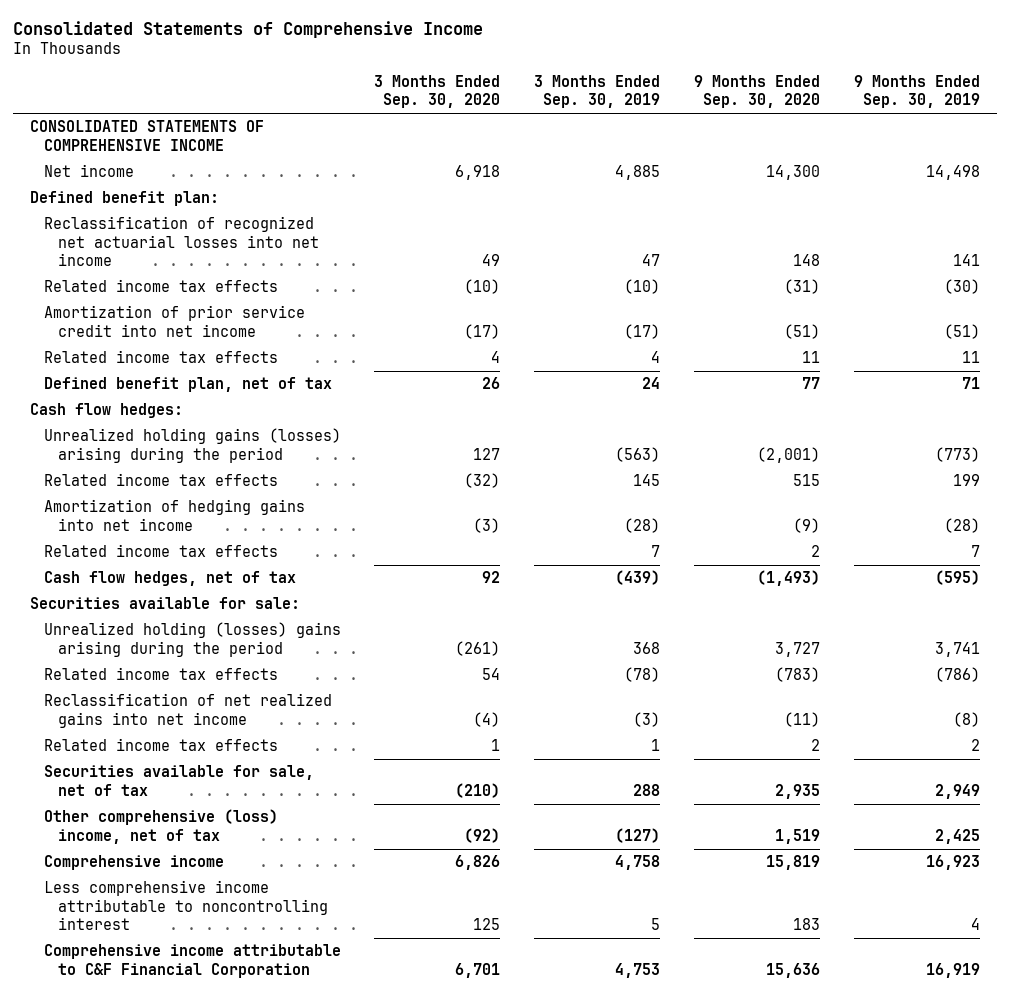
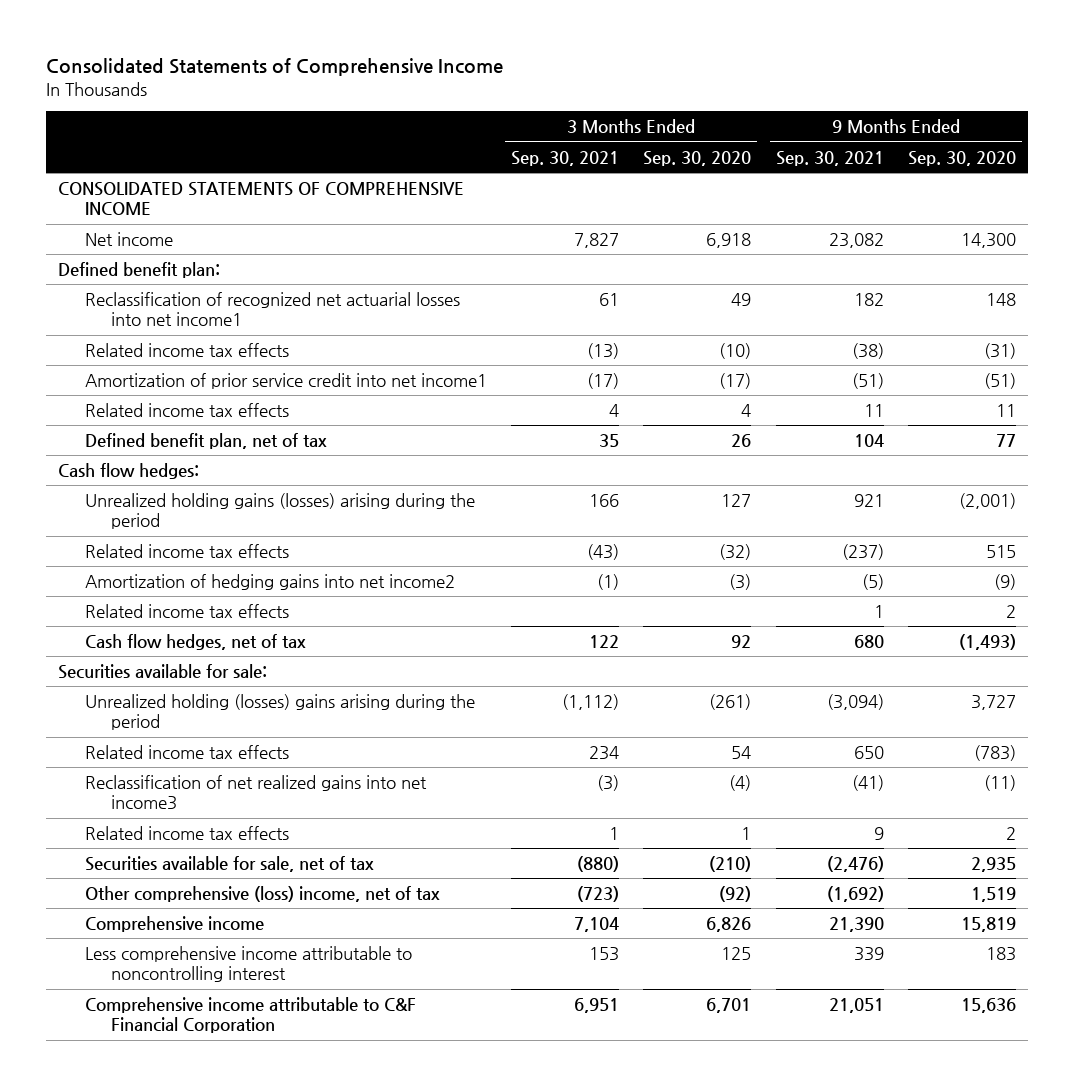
[534,75,661,109] 3 Months Ended Sep. 30, 2019 -> none
[853,75,980,109] 9 Months Ended Sep. 30, 2019 -> none
none -> [510,150,619,166] Sep. 30, 2021
none -> [775,150,884,166] Sep. 30, 2021
[43,216,319,266] Reclassification of recognized net actuarial losses into net income -> [84,292,460,327] Reclassification of recognized net actuarial losses into net income1
[43,305,305,337] Amortization of prior service credit into net income -> [84,373,487,390] Amortization of prior service credit into net income1
[43,499,305,531] Amortization of hedging gains into net income -> [84,574,455,591] Amortization of hedging gains into net income2
[43,693,332,728] Reclassification of net realized gains into net income -> [84,775,427,811] Reclassification of net realized gains into net income3

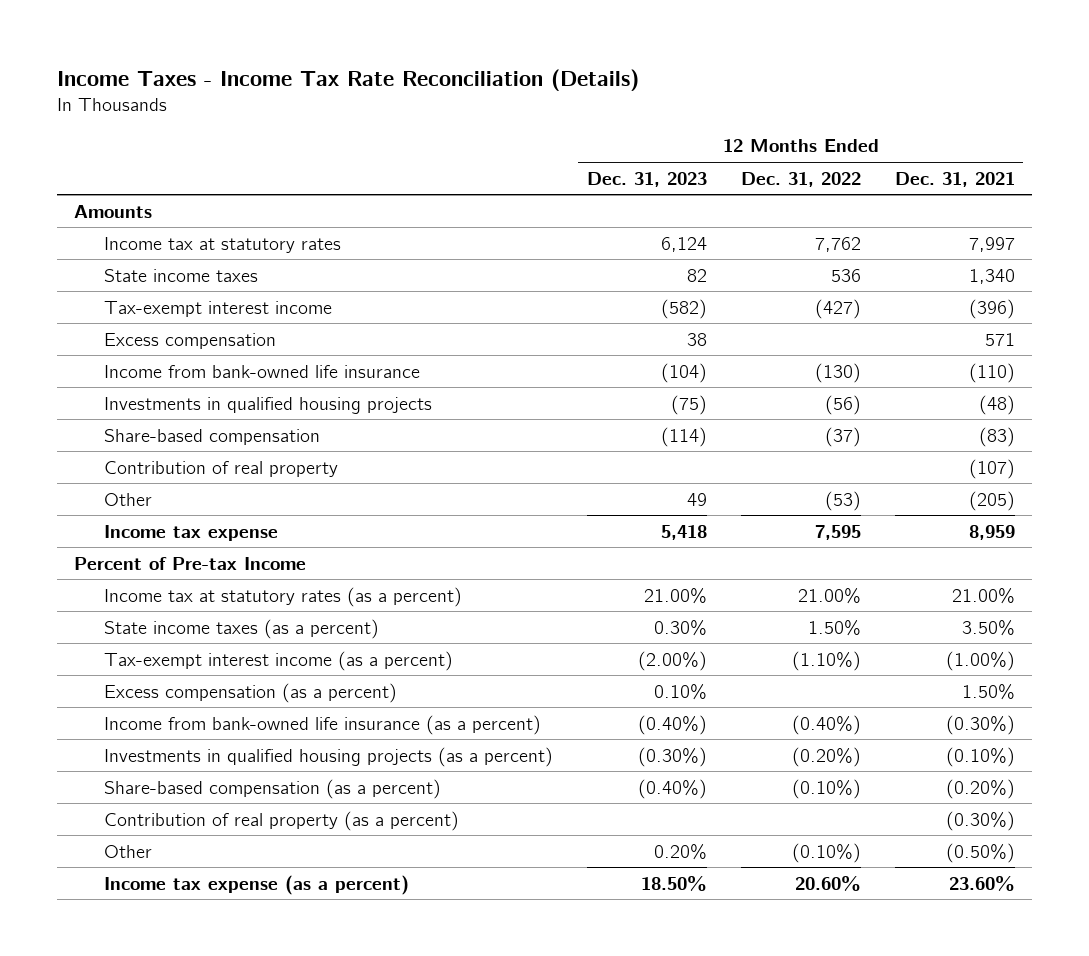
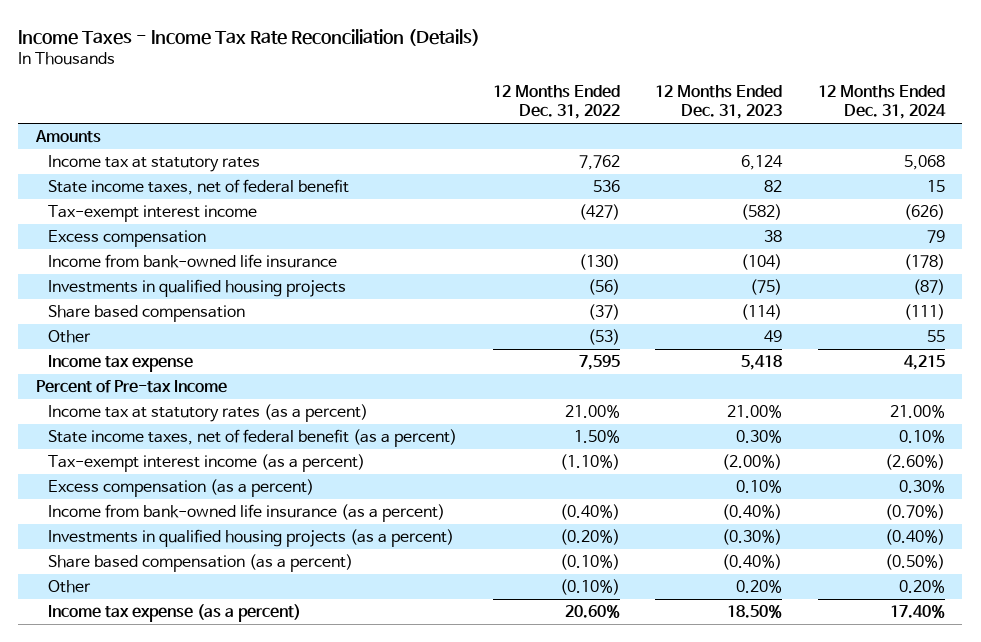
[894,171,1015,187] Dec. 31, 2021 -> none
none -> [817,85,946,120] 12 Months Ended Dec. 31, 2024
[103,268,258,282] State income taxes -> [48,178,350,195] State income taxes, net of federal benefit
[103,460,338,477] Contribution of real property -> none
[103,428,320,445] Share-based compensation -> [48,304,246,322] Share based compensation
[103,618,379,639] State income taxes (as a percent) -> [48,428,458,447] State income taxes, net of federal benefit (as a percent)
[103,810,459,831] Contribution of real property (as a percent) -> none
[103,778,441,799] Share-based compensation (as a percent) -> [48,553,354,572] Share based compensation (as a percent)

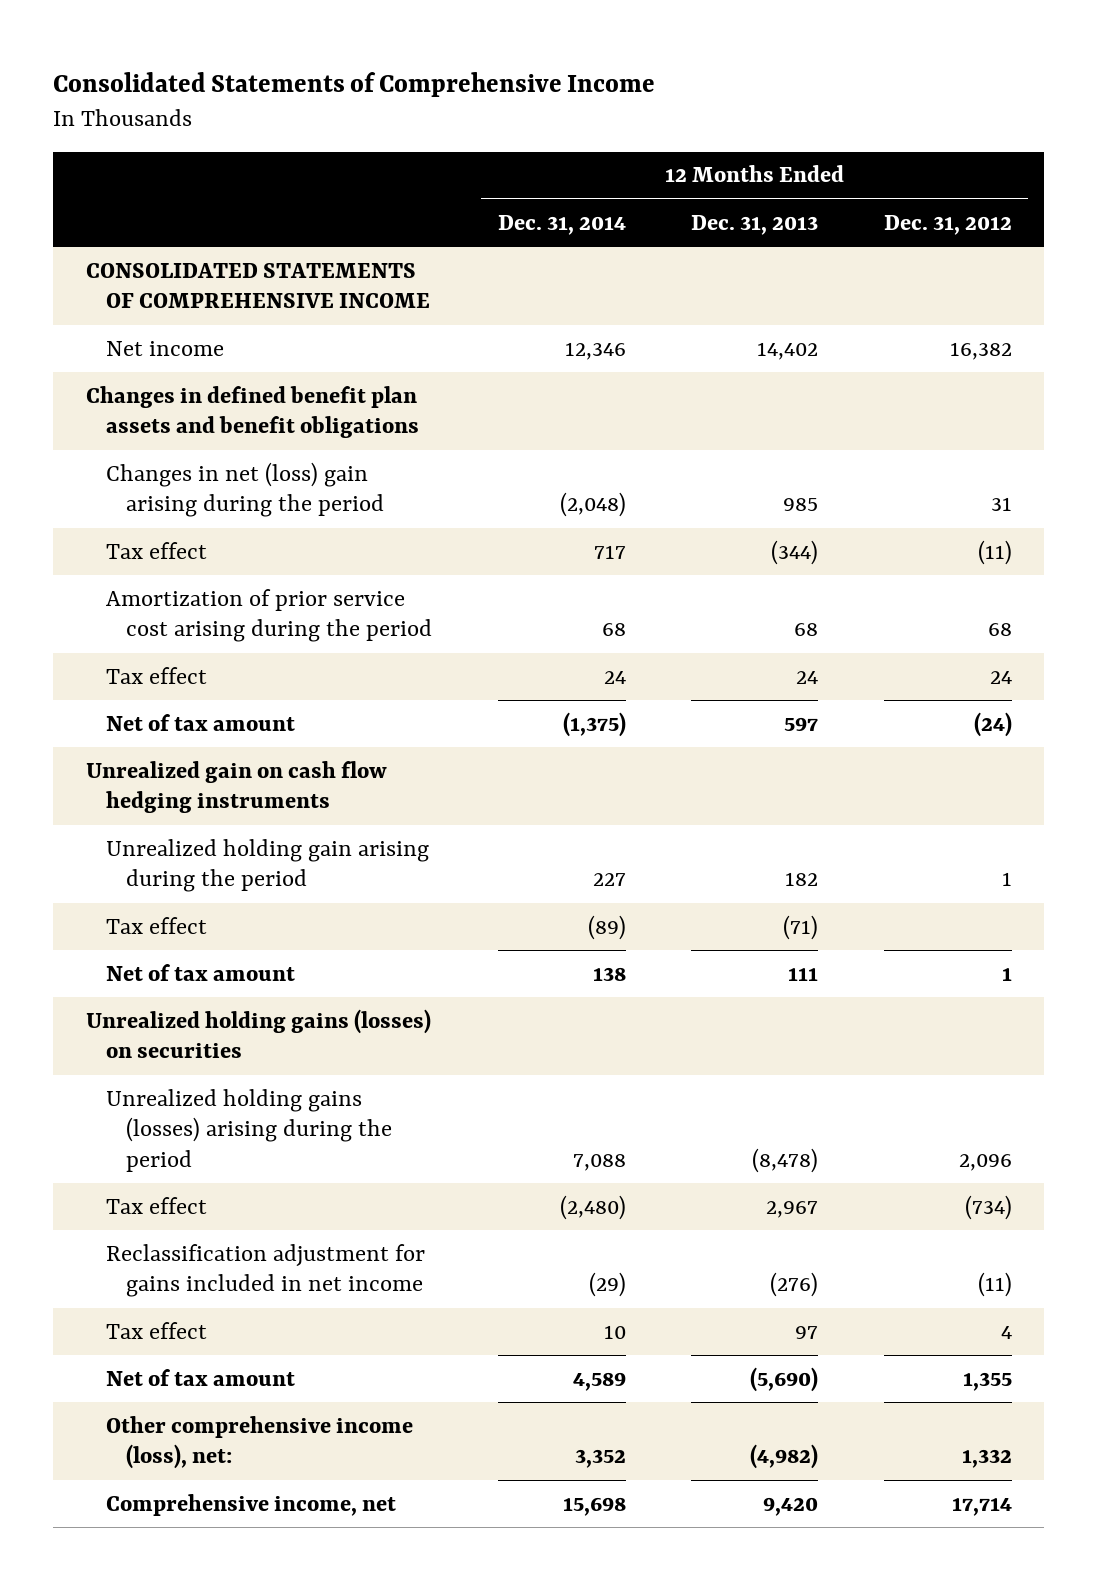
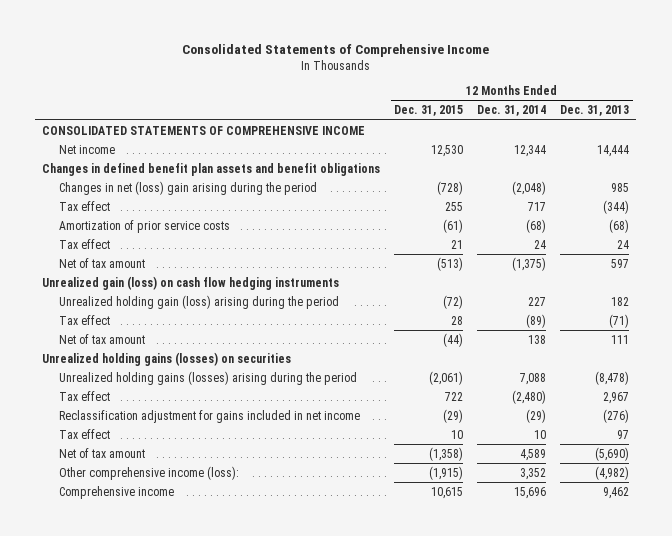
[883,214,1012,235] Dec. 31, 2012 -> none
none -> [394,105,464,117] Dec. 31, 2015
[564,341,626,360] 12,346 -> [514,144,547,157] 12,344
[757,341,819,360] 14,402 -> [597,144,630,157] 14,444
[105,588,433,643] Amortization of prior service cost arising during the period -> [58,219,230,233] Amortization of prior service costs
[601,623,626,637] 68 -> [526,218,547,233] (68)
[794,623,819,637] 68 -> [609,218,630,233] (68)
[85,760,387,814] Unrealized gain on cash flow hedging instruments -> [42,275,340,290] Unrealized gain (loss) on cash flow hedging instruments
[105,838,429,893] Unrealized holding gain arising during the period -> [58,294,339,309] Unrealized holding gain (loss) arising during the period
[105,1415,413,1470] Other comprehensive income (loss), net: -> [58,465,239,480] Other comprehensive income (loss):
[105,1493,396,1516] Comprehensive income, net -> [58,485,174,499] Comprehensive income
[562,1496,626,1516] 15,698 -> [514,486,547,499] 15,696
[763,1496,819,1516] 9,420 -> [603,486,630,499] 9,462

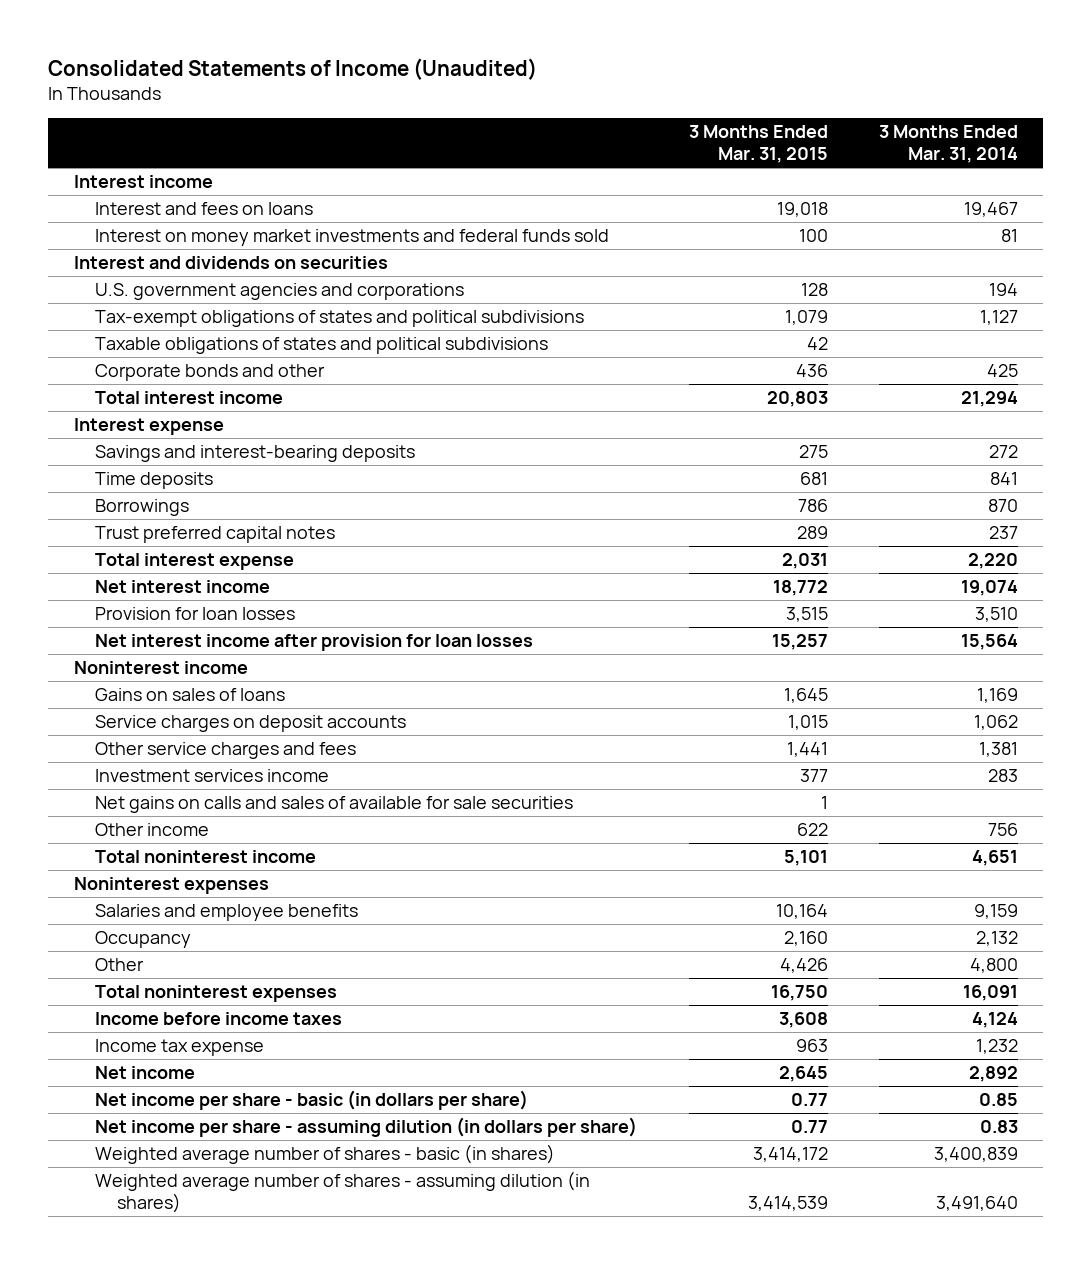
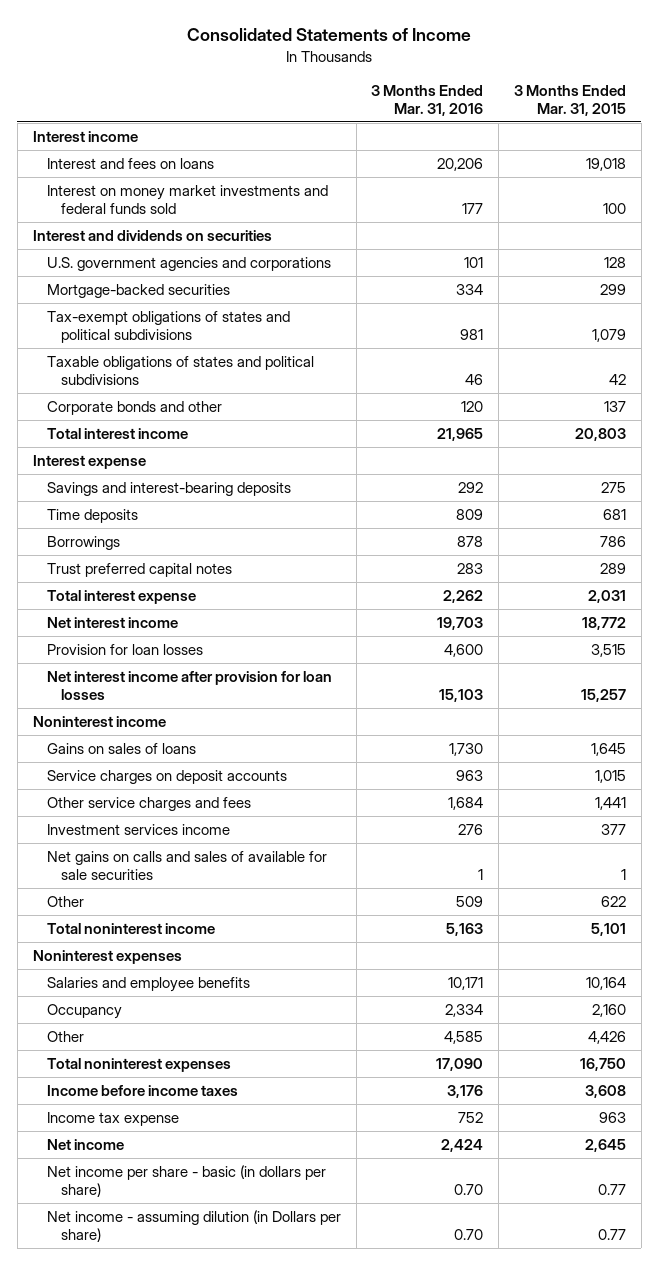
[48,57,538,80] Consolidated Statements of Income (Unaudited) -> [187,28,472,42] Consolidated Statements of Income
[878,125,1018,164] 3 Months Ended Mar. 31, 2014 -> none
none -> [371,84,484,116] 3 Months Ended Mar. 31, 2016
none -> [47,284,231,299] Mortgage-backed securities
[795,364,828,378] 436 -> [603,401,626,413] 137
[95,823,210,837] Other income -> [47,896,85,908] Other
[95,1144,556,1165] Weighted average number of shares - basic (in shares) -> none
[95,1171,591,1213] Weighted average number of shares - assuming dilution (in shares) -> none
[95,1117,638,1138] Net income per share - assuming dilution (in dollars per share) -> [47,1210,342,1243] Net income - assuming dilution (in Dollars per share)

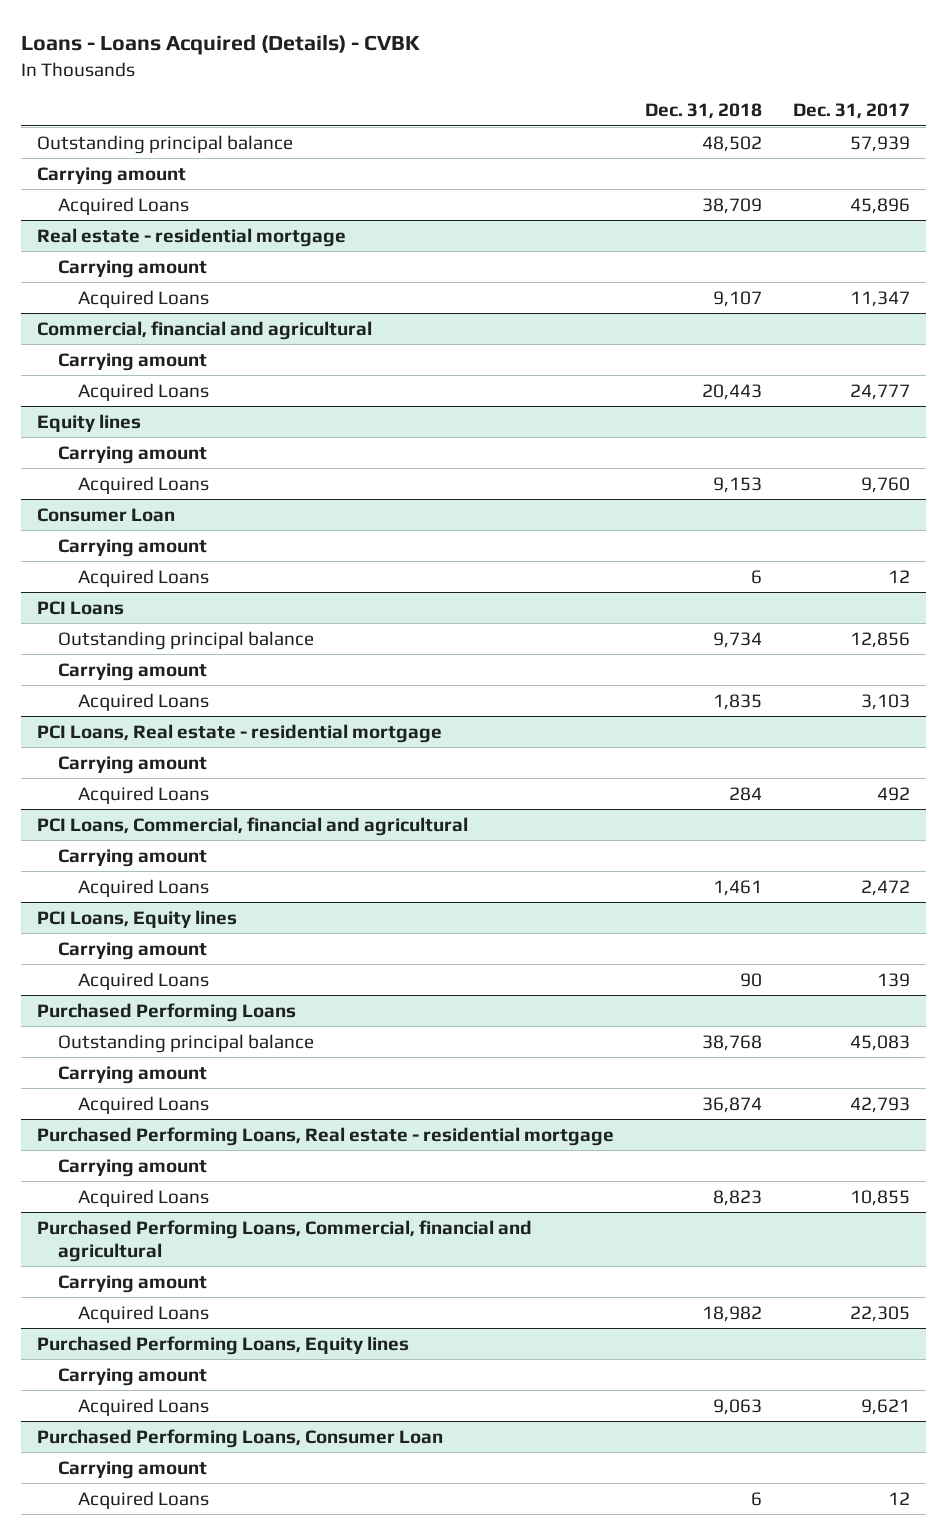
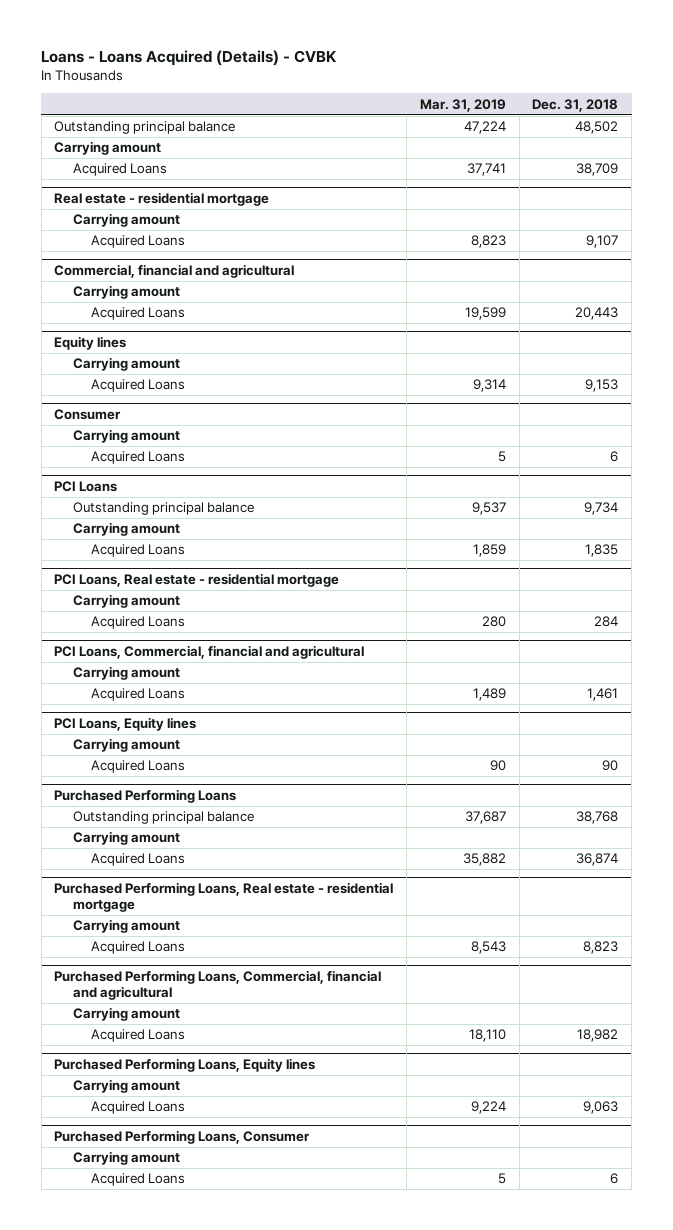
[793,103,911,120] Dec. 31, 2017 -> none
none -> [419,98,506,112] Mar. 31, 2019
[36,507,175,522] Consumer Loan -> [54,408,122,420] Consumer
[36,1428,443,1448] Purchased Performing Loans, Consumer Loan -> [54,1129,311,1144] Purchased Performing Loans, Consumer

